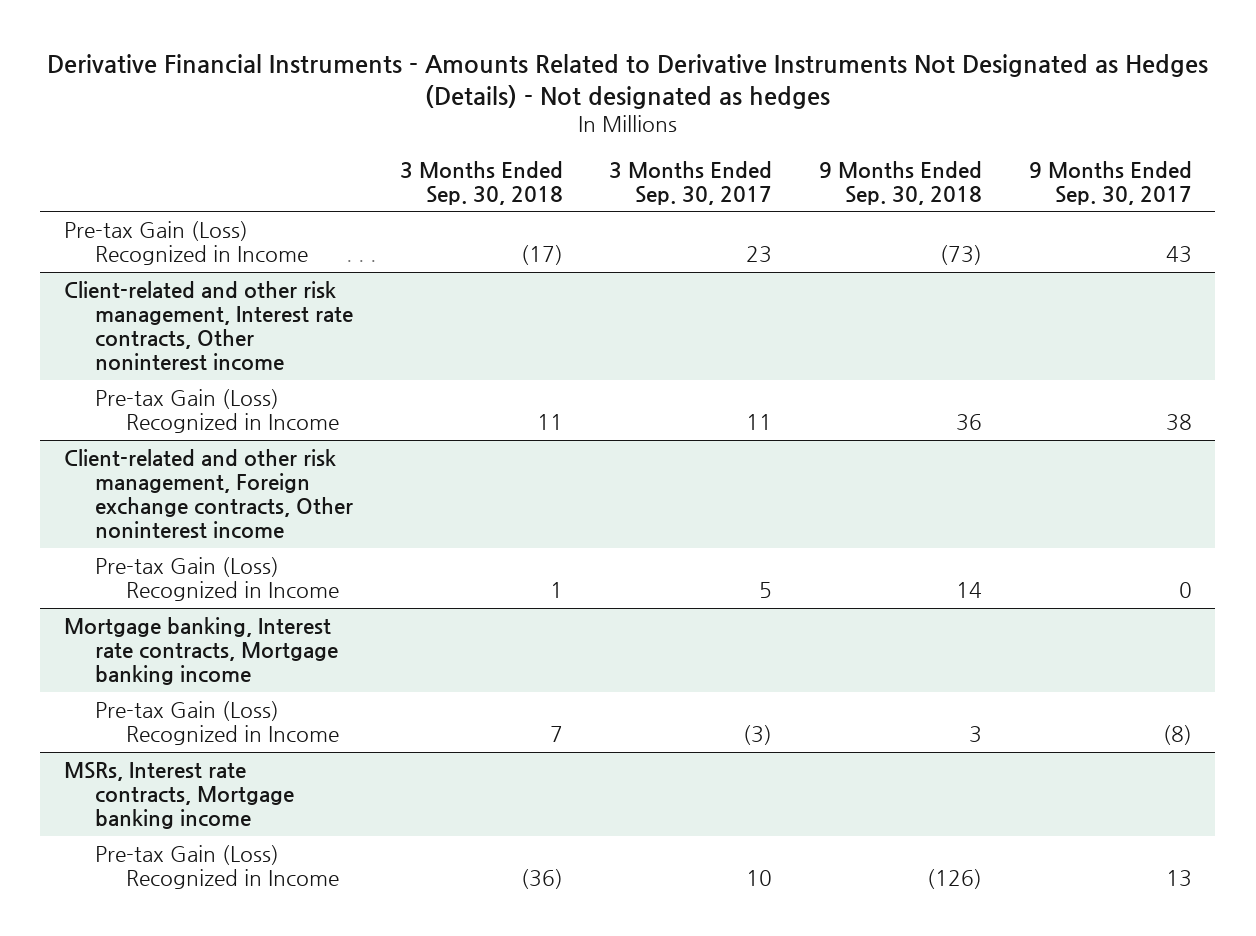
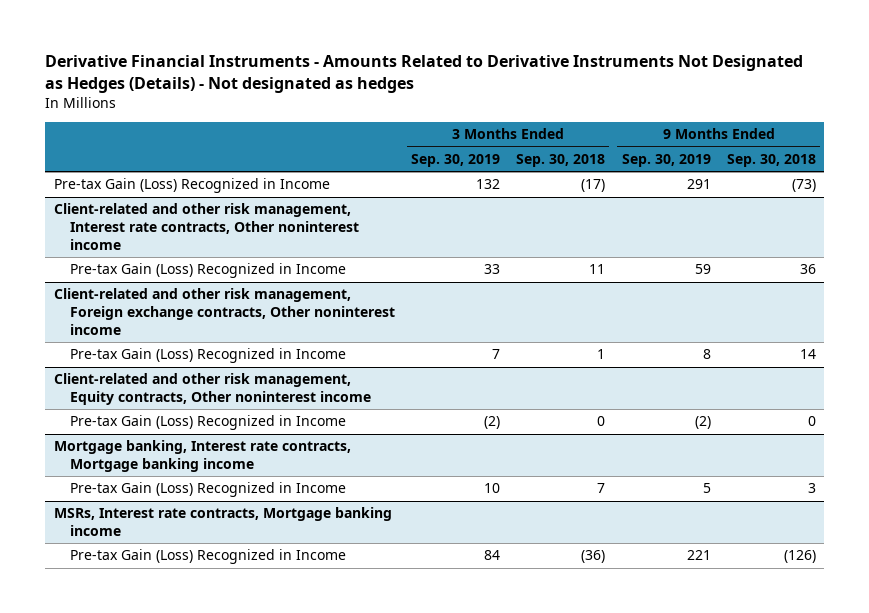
[609,160,773,205] 3 Months Ended Sep. 30, 2017 -> none
[1029,160,1193,205] 9 Months Ended Sep. 30, 2017 -> none
none -> [411,154,501,168] Sep. 30, 2019
none -> [621,154,711,168] Sep. 30, 2019
none -> [53,373,371,406] Client-related and other risk management, Equity contracts, Other noninterest income
none -> [69,415,346,431] Pre-tax Gain (Loss) Recognized in Income

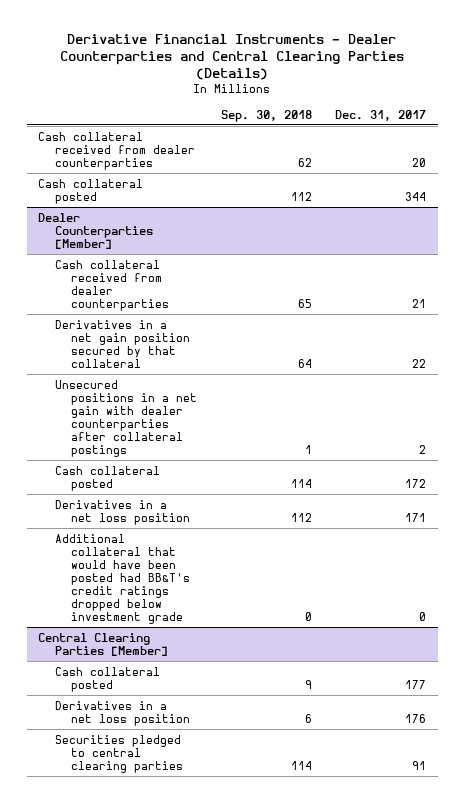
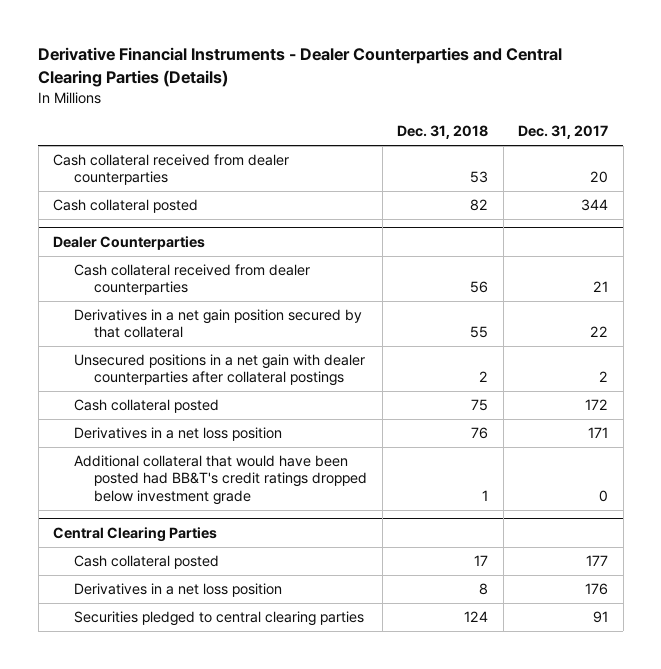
[220,109,312,122] Sep. 30, 2018 -> none
none -> [397,125,489,140] Dec. 31, 2018
[38,212,153,249] Dealer Counterparties [Member] -> [53,235,206,250] Dealer Counterparties
[38,632,168,656] Central Clearing Parties [Member] -> [53,526,218,542] Central Clearing Parties

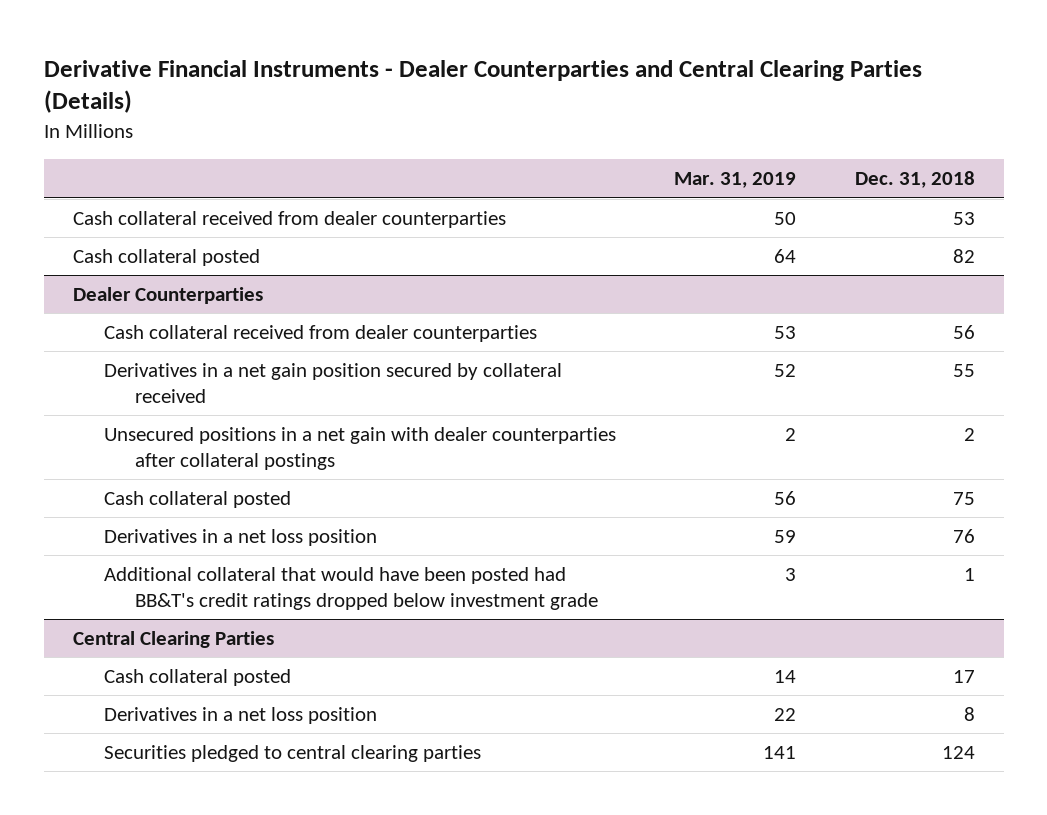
[518,125,609,140] Dec. 31, 2017 -> none
none -> [674,172,797,189] Mar. 31, 2019
[73,309,362,339] Derivatives in a net gain position secured by that collateral -> [103,362,562,403] Derivatives in a net gain position secured by collateral received

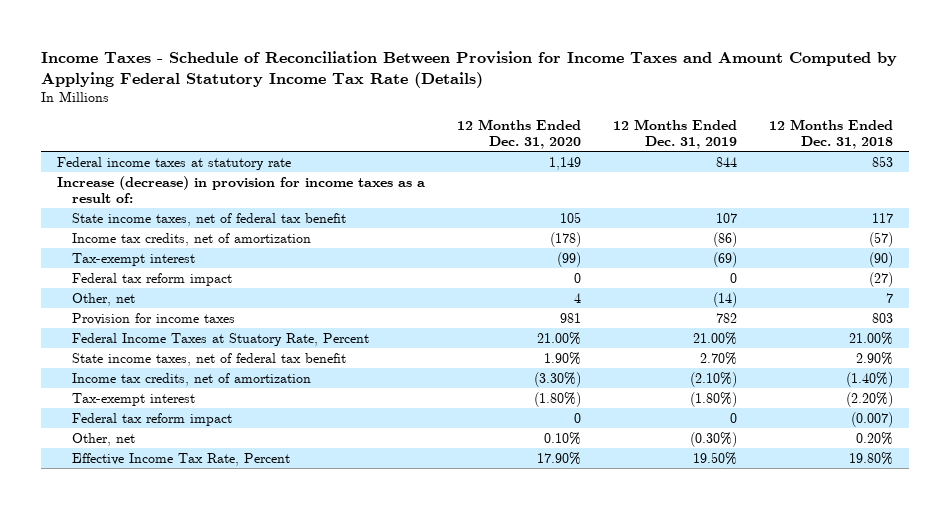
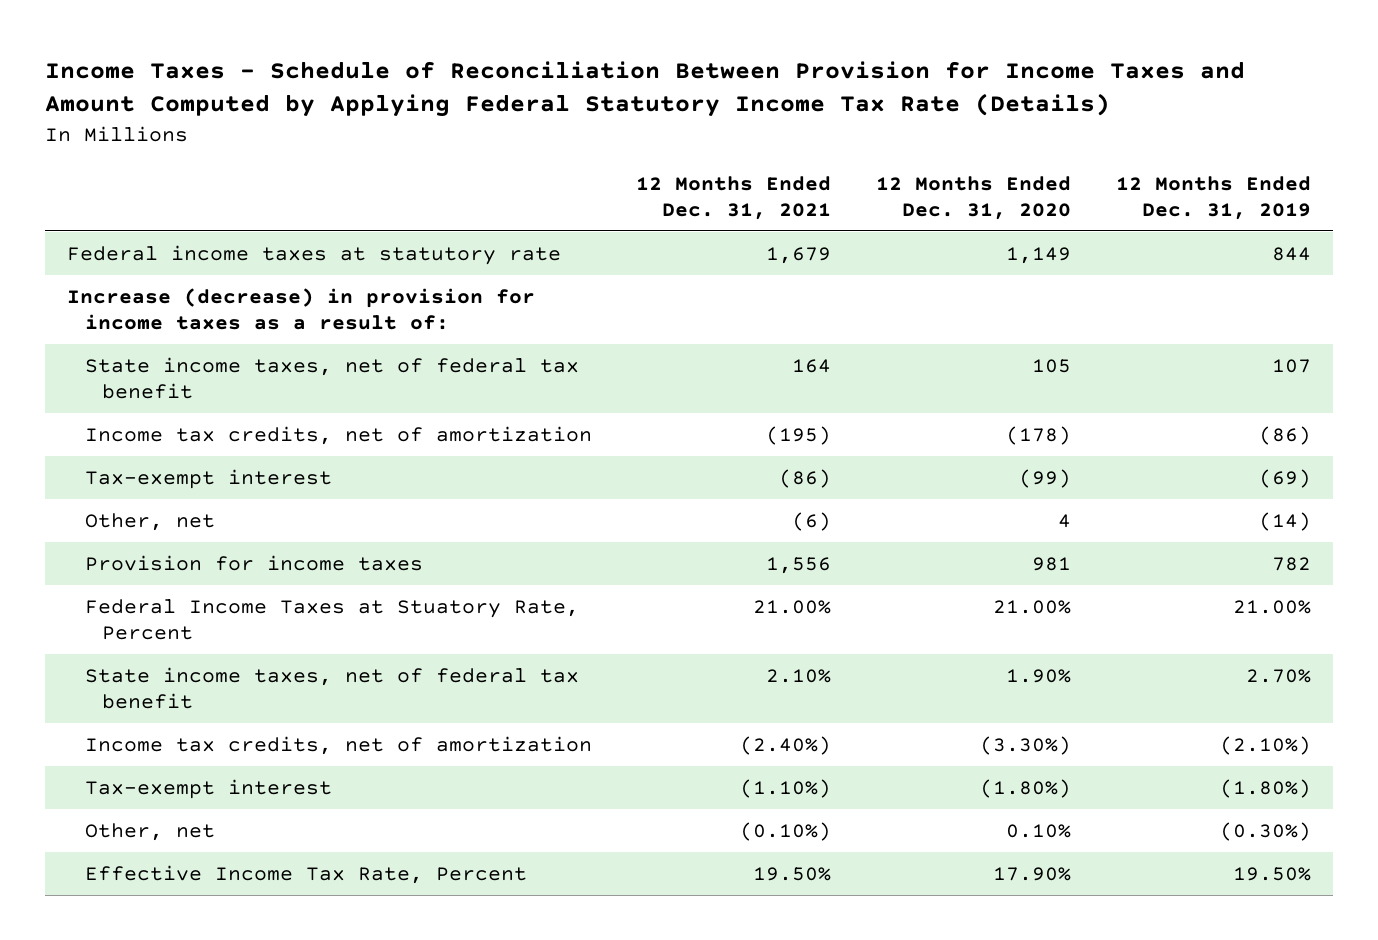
[768,119,893,150] 12 Months Ended Dec. 31, 2018 -> none
none -> [636,175,832,220] 12 Months Ended Dec. 31, 2021
[71,272,232,286] Federal tax reform impact -> none
[71,412,232,426] Federal tax reform impact -> none

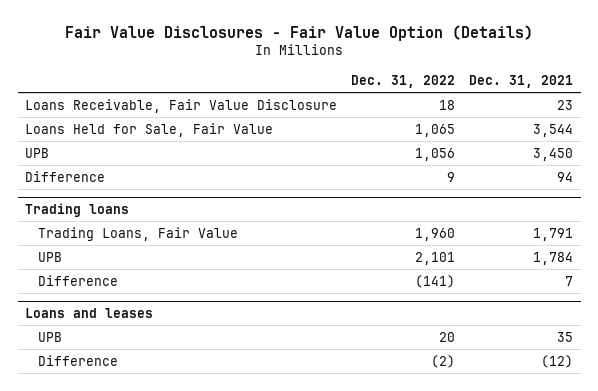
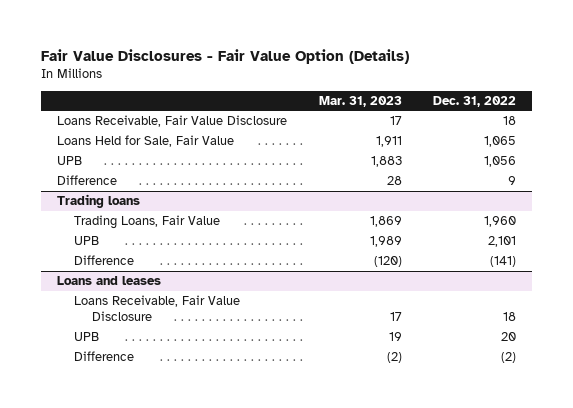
[469,75,574,89] Dec. 31, 2021 -> none
none -> [318,95,402,107] Mar. 31, 2023
none -> [74,295,241,322] Loans Receivable, Fair Value Disclosure

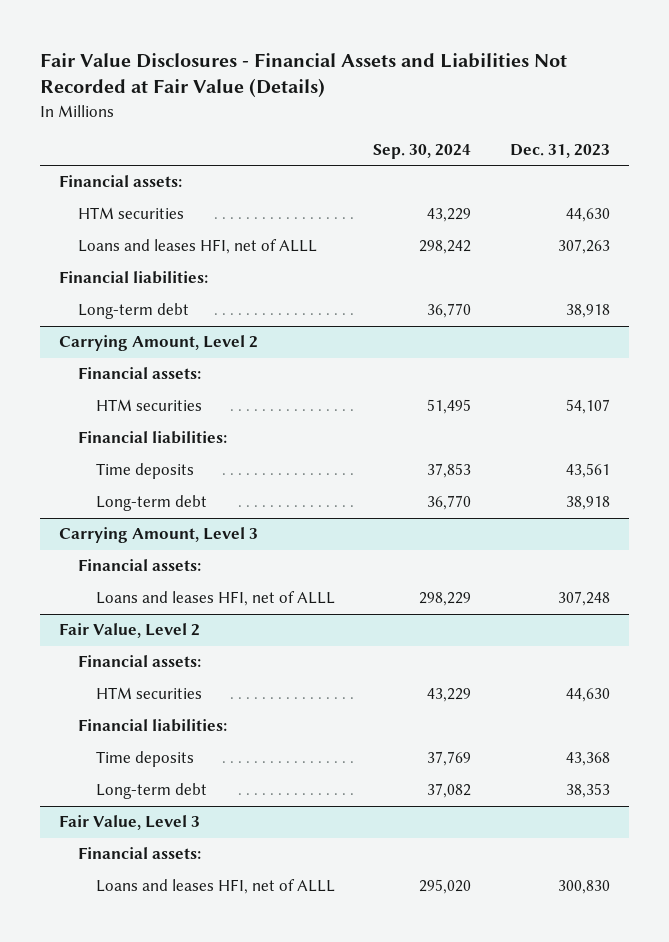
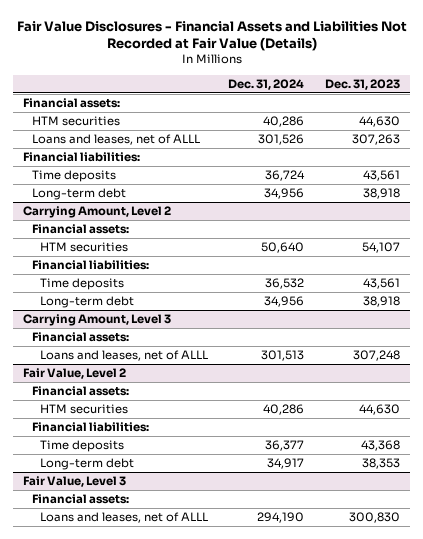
[373,144,472,160] Sep. 30, 2024 -> none
none -> [228,78,305,90] Dec. 31, 2024
[77,239,317,255] Loans and leases HFI, net of ALLL -> [31,134,200,146] Loans and leases, net of ALLL
none -> [31,170,116,183] Time deposits
[95,591,335,607] Loans and leases HFI, net of ALLL -> [39,350,208,362] Loans and leases, net of ALLL
[95,879,335,895] Loans and leases HFI, net of ALLL -> [39,512,208,524] Loans and leases, net of ALLL

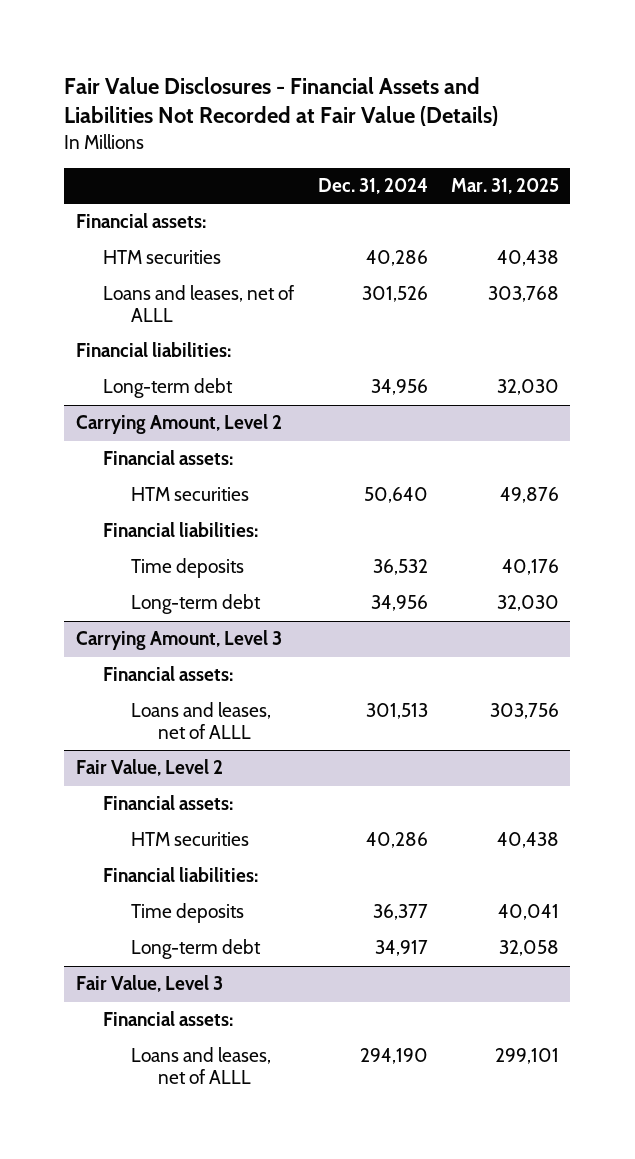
[324,78,400,90] Dec. 31, 2023 -> none
none -> [450,178,559,195] Mar. 31, 2025
[31,170,116,183] Time deposits -> none

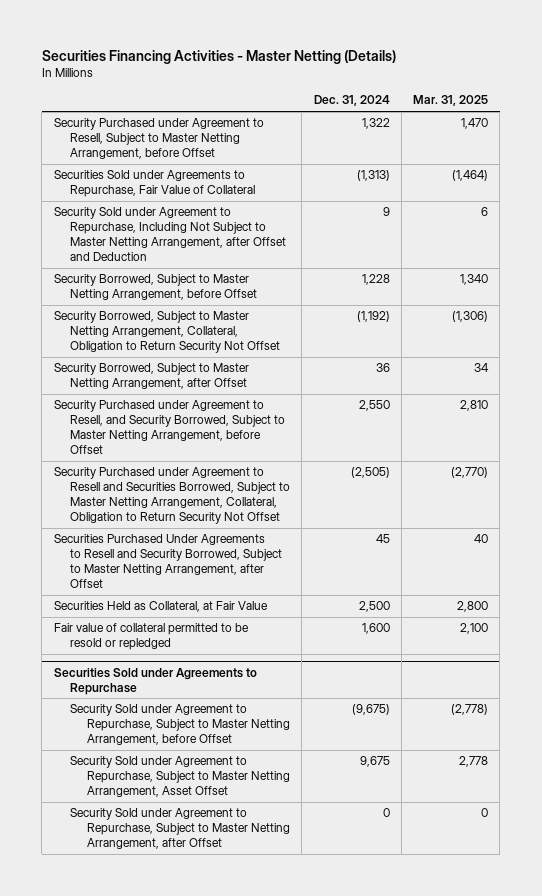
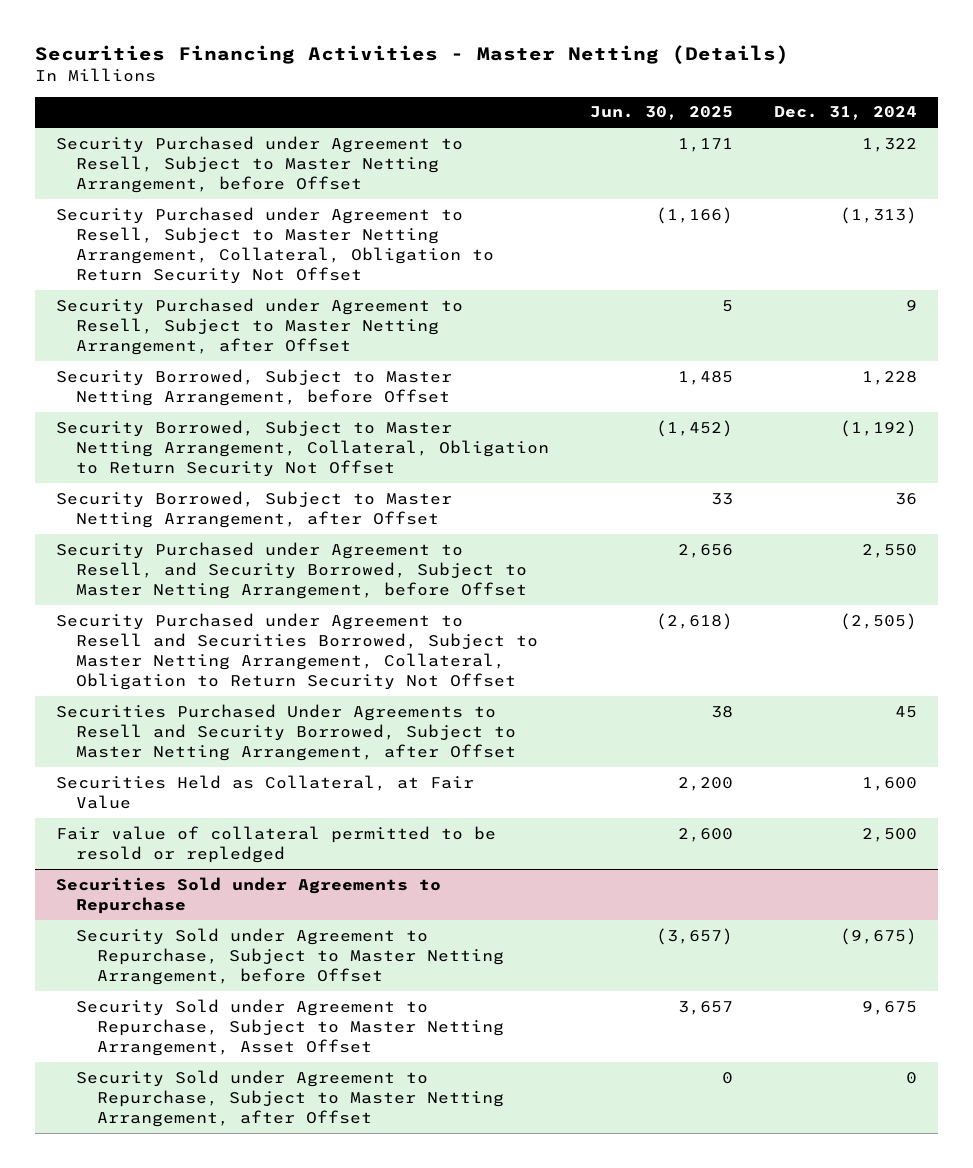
[413,95,489,107] Mar. 31, 2025 -> none
none -> [590,106,734,121] Jun. 30, 2025
[53,170,256,198] Securities Sold under Agreements to Repurchase, Fair Value of Collateral -> [55,206,495,284] Security Purchased under Agreement to Resell, Subject to Master Netting Arrangement, Collateral, Obligation to Return Security Not Offset
[53,207,287,261] Security Sold under Agreement to Repurchase, Including Not Subject to Master Netting Arrangement, after Offset and Deduction -> [55,297,463,355] Security Purchased under Agreement to Resell, Subject to Master Netting Arrangement, after Offset
[358,601,390,613] 2,500 -> [862,776,918,791] 1,600
[361,623,390,635] 1,600 -> [862,827,918,842] 2,500

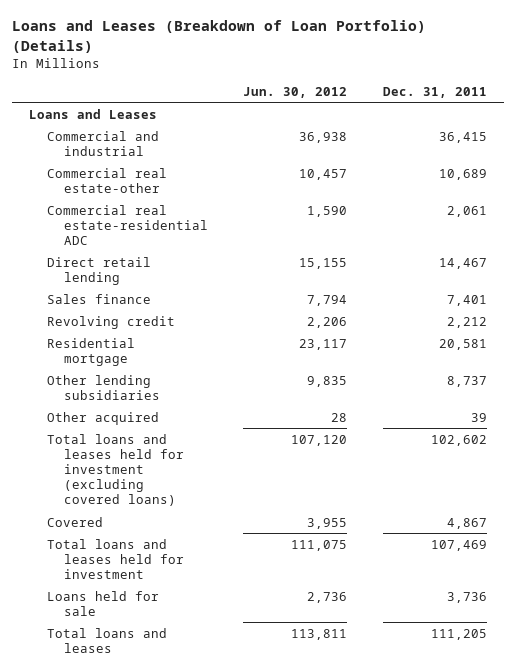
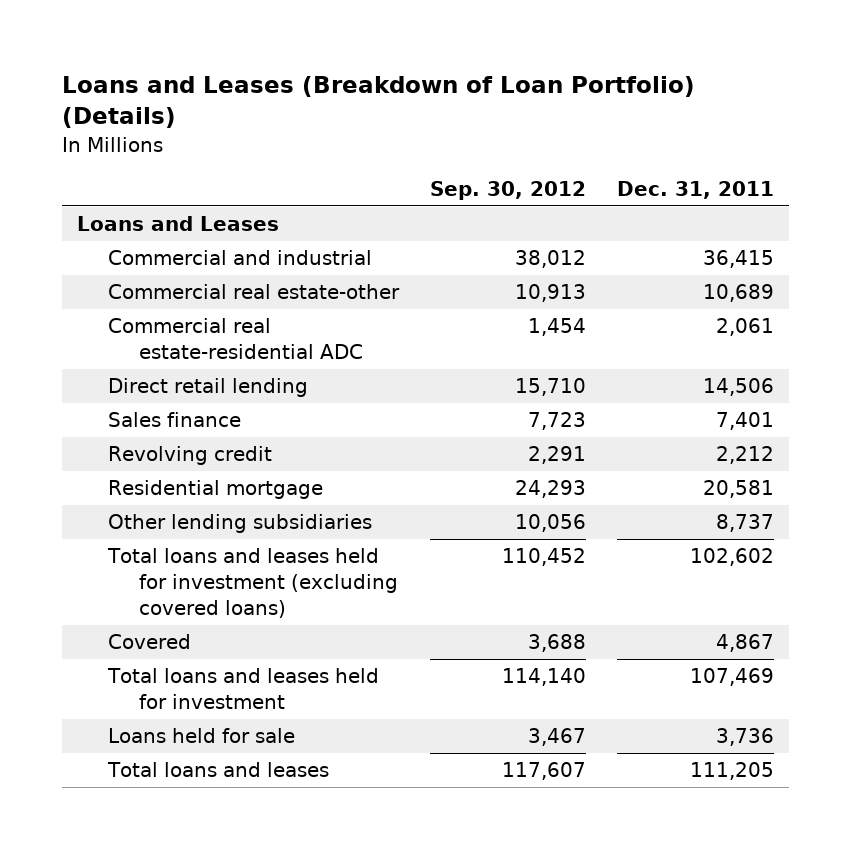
[243,87,348,99] Jun. 30, 2012 -> none
none -> [429,180,586,200] Sep. 30, 2012
[438,257,487,269] 14,467 -> [702,378,774,397] 14,506
[46,411,159,425] Other acquired -> none

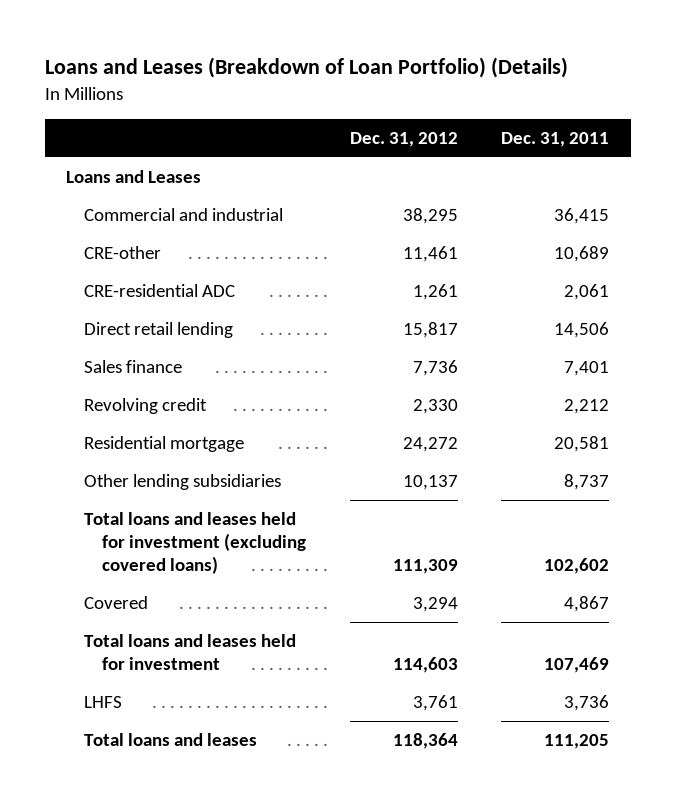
[429,180,586,200] Sep. 30, 2012 -> none
none -> [349,132,458,148] Dec. 31, 2012
[108,284,401,300] Commercial real estate-other -> [84,245,162,259] CRE-other
[108,318,363,360] Commercial real estate-residential ADC -> [84,283,236,297] CRE-residential ADC
[108,728,296,744] Loans held for sale -> [84,695,123,708] LHFS

